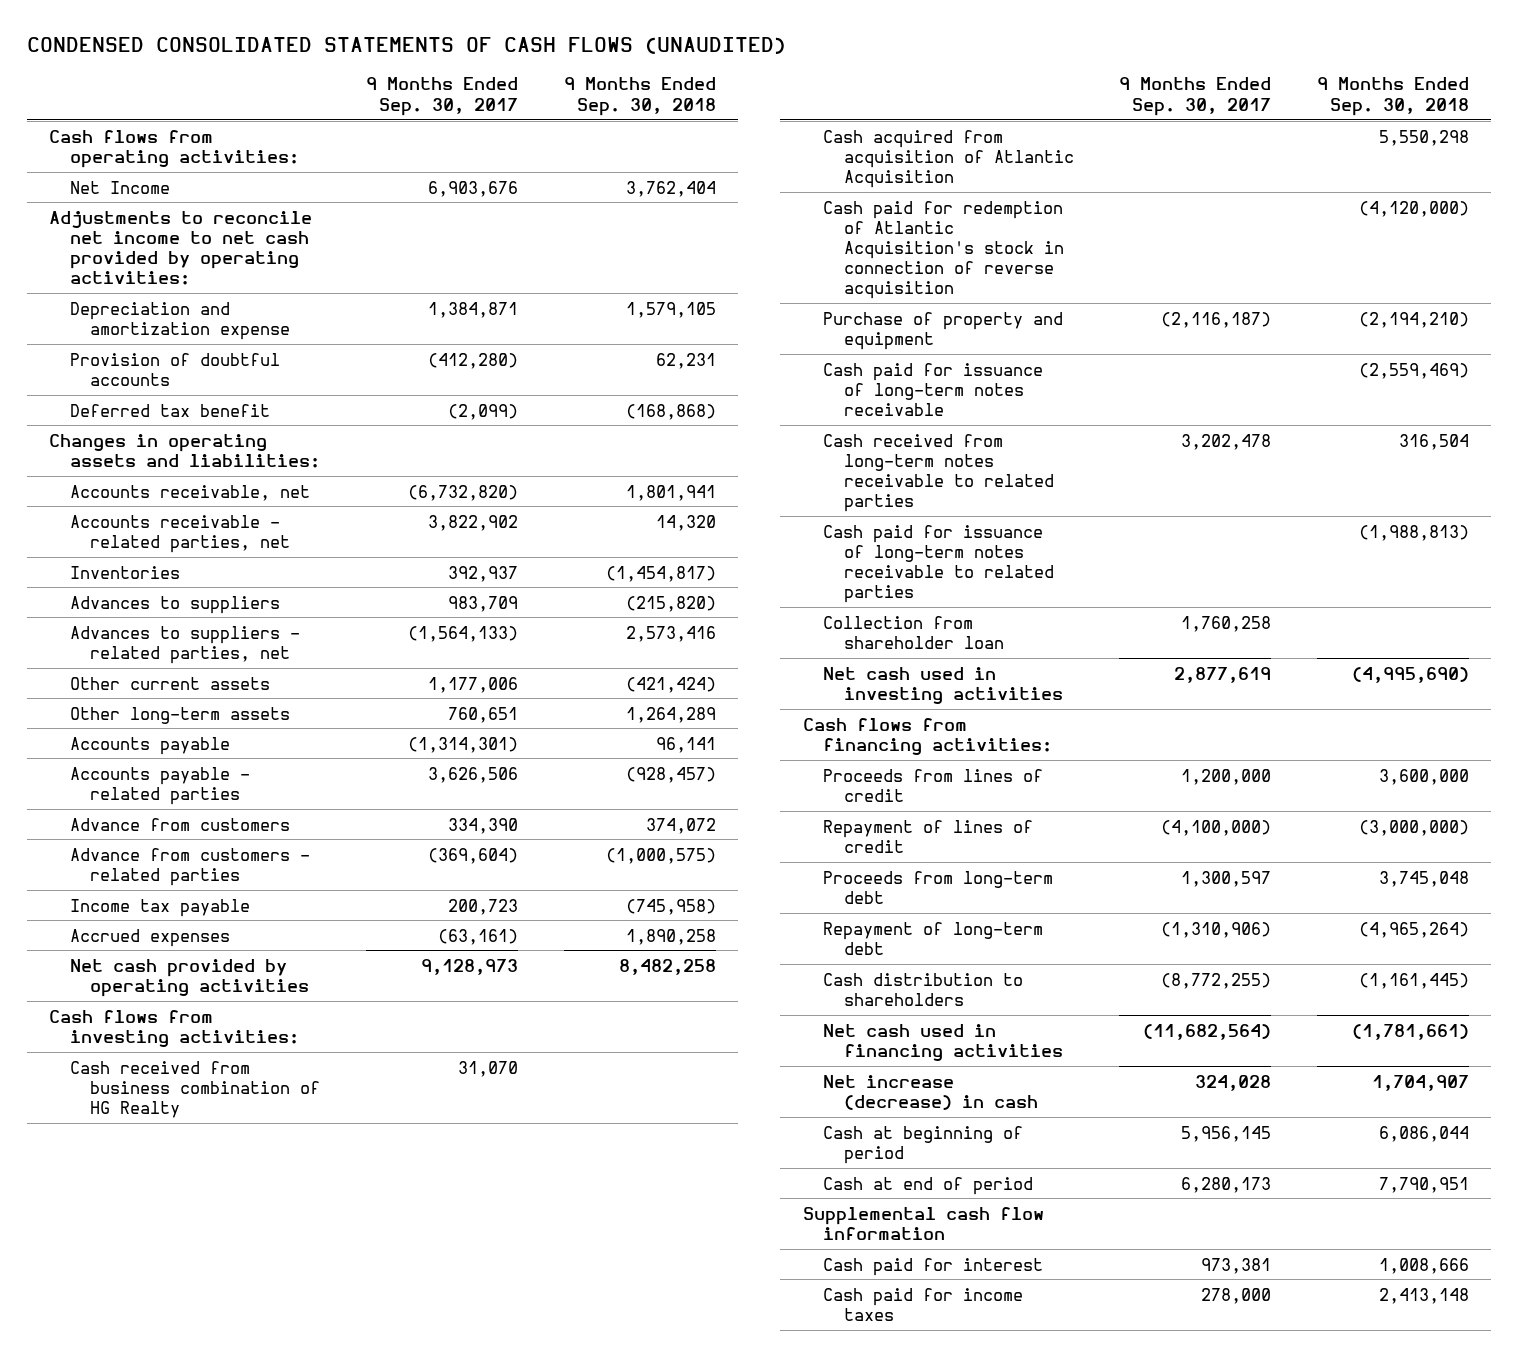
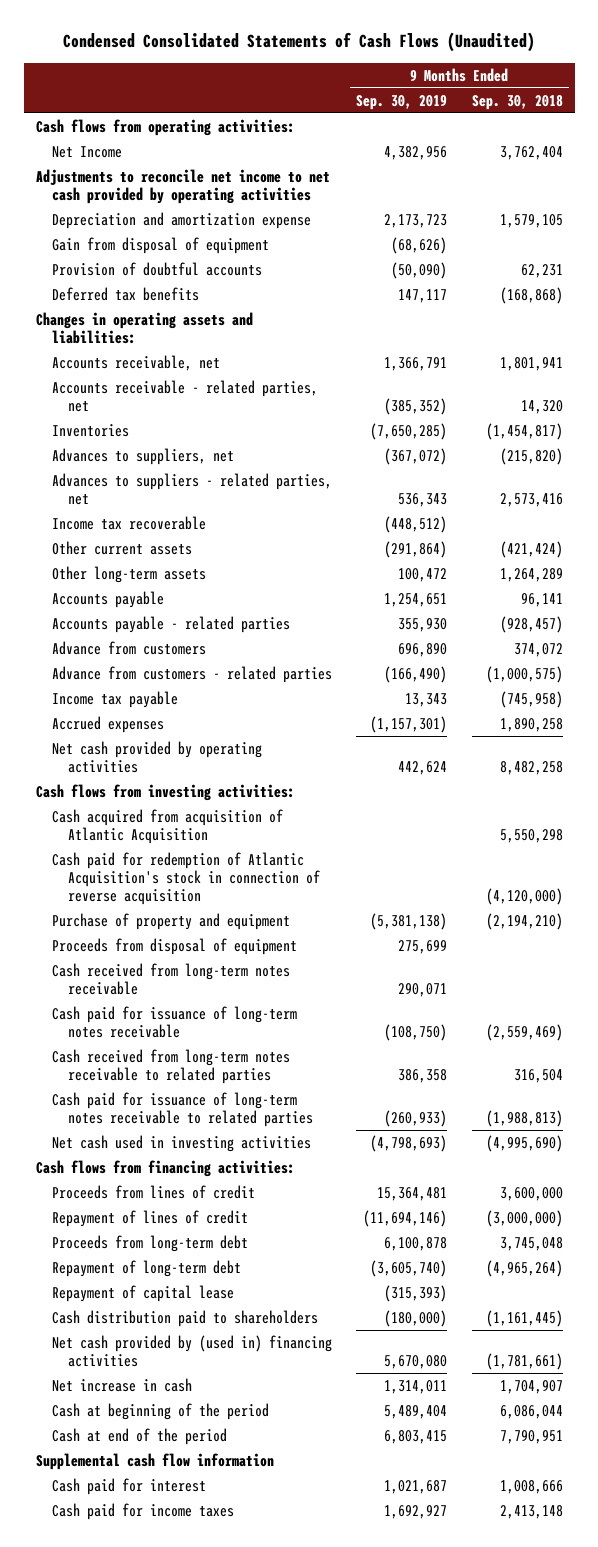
[26,37,786,55] CONDENSED CONSOLIDATED STATEMENTS OF CASH FLOWS (UNAUDITED) -> [63,32,536,53] Condensed Consolidated Statements of Cash Flows (Unaudited)
[365,77,518,116] 9 Months Ended Sep. 30, 2017 -> none
none -> [356,94,448,110] Sep. 30, 2019
[49,210,313,286] Adjustments to reconcile net income to net cash provided by operating activities: -> [35,168,330,205] Adjustments to reconcile net income to net cash provided by operating activities
none -> [52,236,270,254] Gain from disposal of equipment
[69,403,270,417] Deferred tax benefit -> [52,286,200,301] Deferred tax benefits
[69,595,280,614] Advances to suppliers -> [52,447,235,465] Advances to suppliers, net
none -> [52,515,207,530] Income tax recoverable
[69,1060,321,1118] Cash received from business combination of HG Realty -> none
none -> [52,937,298,955] Proceeds from disposal of equipment
none -> [52,962,291,996] Cash received from long-term notes receivable
[823,615,1004,649] Collection from shareholder loan -> none
none -> [52,1284,235,1302] Repayment of capital lease
[823,972,1024,1006] Cash distribution to shareholders -> [52,1309,319,1327] Cash distribution paid to shareholders
[823,1023,1063,1061] Net cash used in financing activities -> [52,1334,333,1368] Net cash provided by (used in) financing activities
[823,1074,1038,1110] Net increase (decrease) in cash -> [52,1377,193,1392] Net increase in cash
[823,1125,1024,1164] Cash at beginning of period -> [52,1402,270,1420] Cash at beginning of the period
[823,1176,1034,1195] Cash at end of period -> [52,1427,228,1445] Cash at end of the period

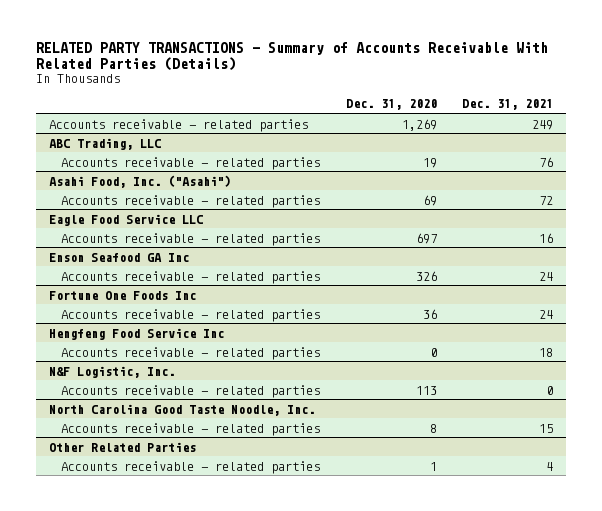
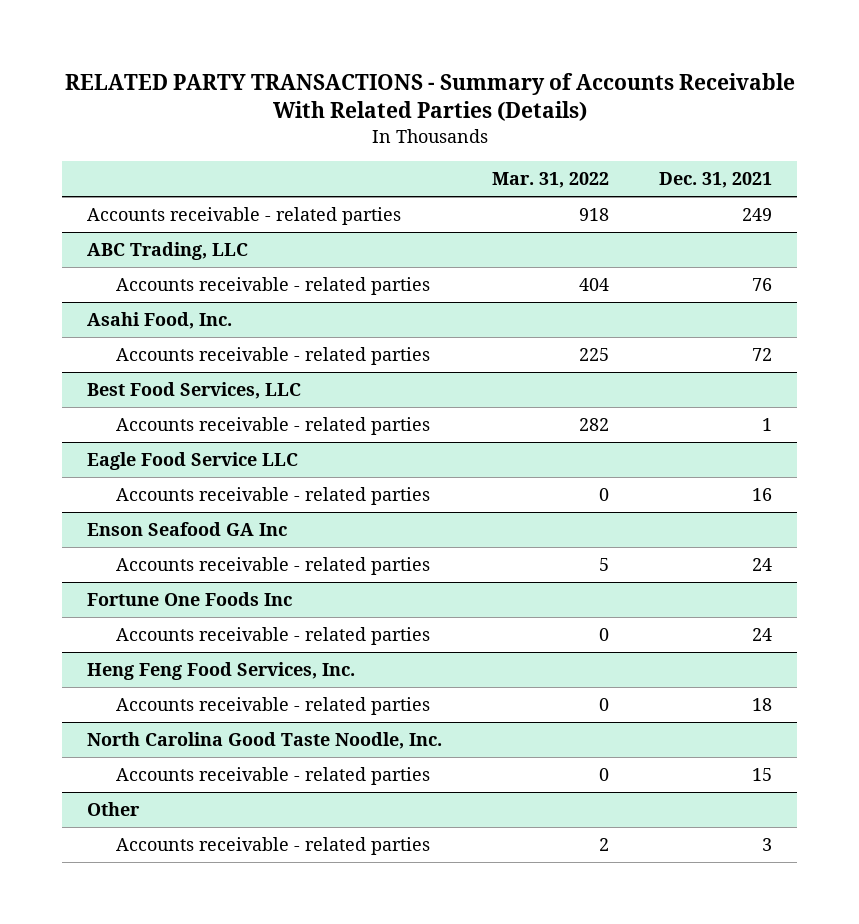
[345,99,437,111] Dec. 31, 2020 -> none
none -> [492,172,610,189] Mar. 31, 2022
[49,174,232,188] Asahi Food, Inc. ("Asahi") -> [87,312,233,330] Asahi Food, Inc.
none -> [87,382,302,400] Best Food Services, LLC
none -> [115,417,430,436] Accounts receivable - related parties
[49,327,225,340] Hengfeng Food Service Inc -> [87,662,356,681] Heng Feng Food Services, Inc.
[49,365,176,378] N&F Logistic, Inc. -> none
[61,384,321,398] Accounts receivable - related parties -> none
[49,441,197,452] Other Related Parties -> [87,802,141,817] Other
[546,461,554,471] 4 -> [762,838,773,852] 3

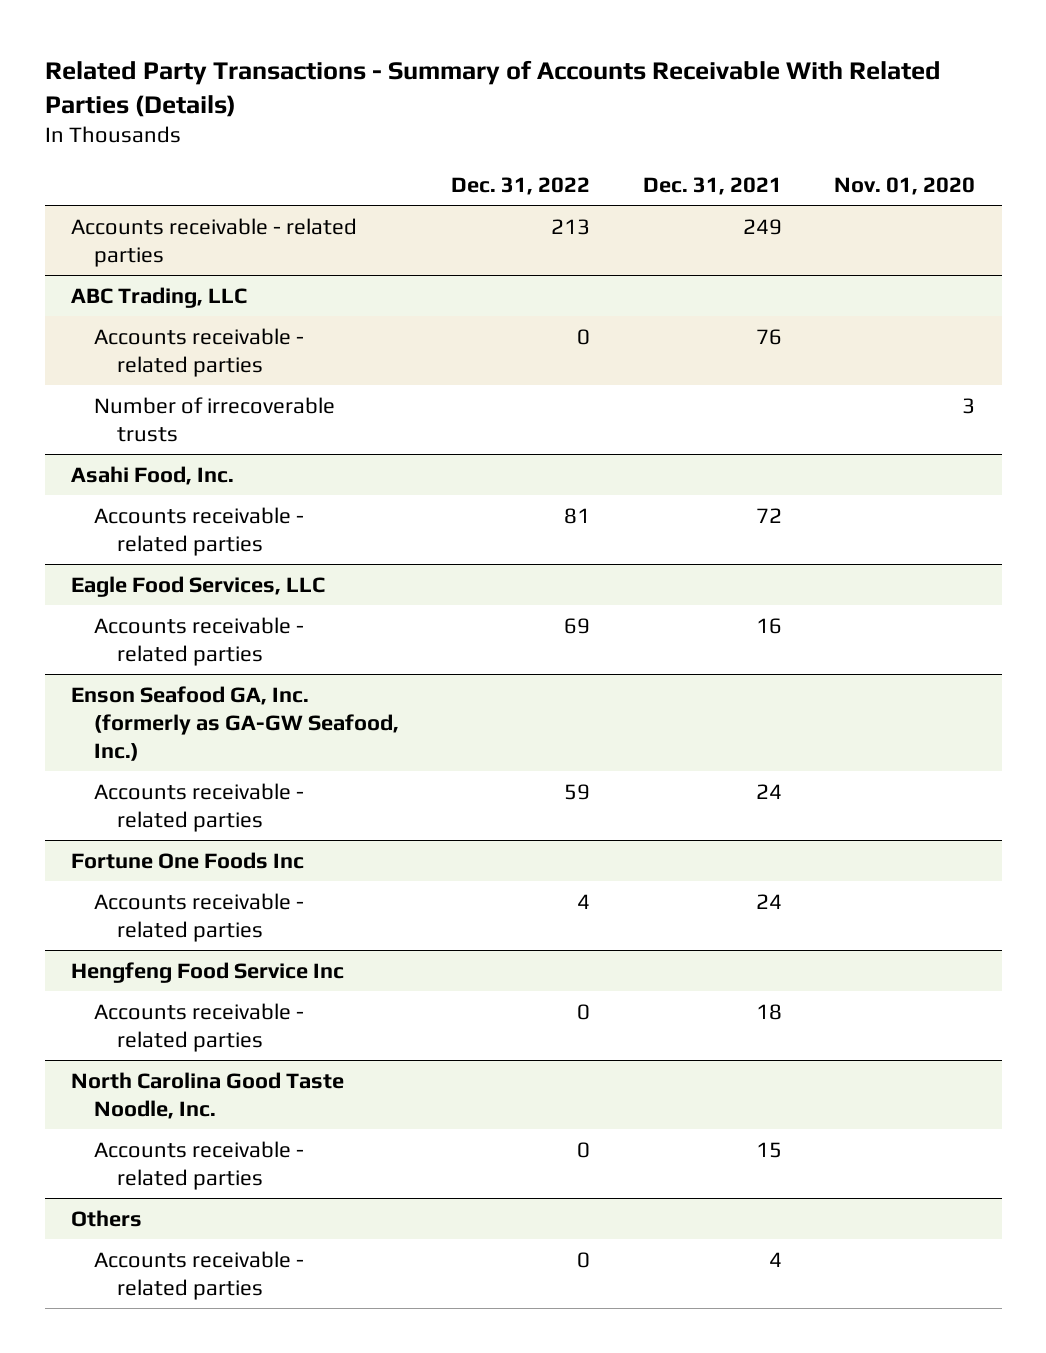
[64,73,795,122] RELATED PARTY TRANSACTIONS - Summary of Accounts Receivable With Related Parties (Details) -> [44,59,941,117] Related Party Transactions - Summary of Accounts Receivable With Related Parties (Details)
[492,172,610,189] Mar. 31, 2022 -> none
none -> [451,176,591,195] Dec. 31, 2022
none -> [834,176,976,195] Nov. 01, 2020
none -> [93,396,335,442] Number of irrecoverable trusts
[87,382,302,400] Best Food Services, LLC -> none
[115,417,430,436] Accounts receivable - related parties -> none
[87,452,299,471] Eagle Food Service LLC -> [70,575,325,597] Eagle Food Services, LLC
[87,522,288,537] Enson Seafood GA Inc -> [70,685,399,761] Enson Seafood GA, Inc. (formerly as GA-GW Seafood, Inc.)
[87,662,356,681] Heng Feng Food Services, Inc. -> [70,961,344,983] Hengfeng Food Service Inc
[87,802,141,817] Other -> [70,1209,142,1227] Others
[762,838,773,852] 3 -> [768,1251,782,1267] 4

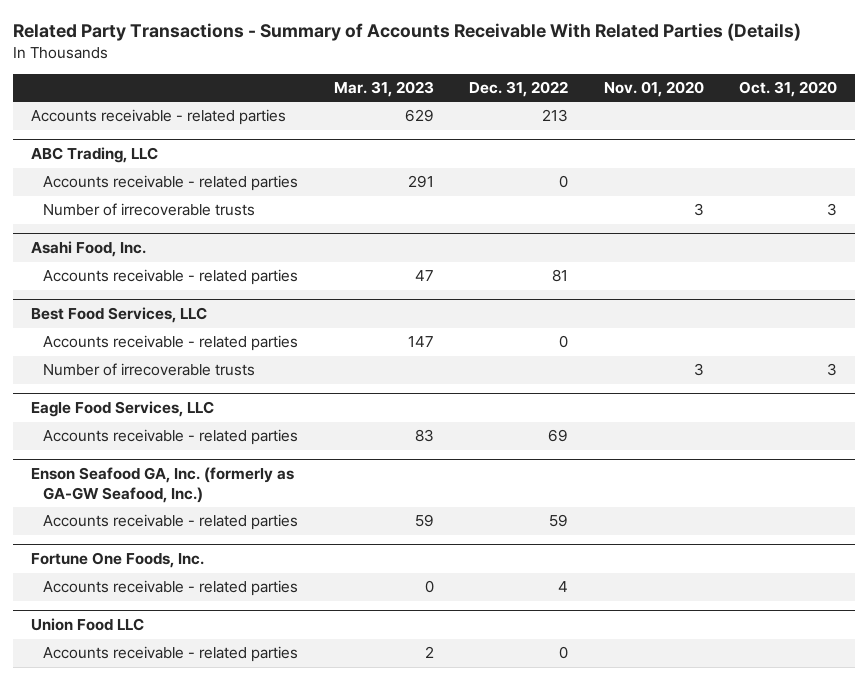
[642,176,782,195] Dec. 31, 2021 -> none
none -> [333,81,434,98] Mar. 31, 2023
none -> [739,81,838,98] Oct. 31, 2020
none -> [31,307,208,324] Best Food Services, LLC
none -> [42,335,298,352] Accounts receivable - related parties
none -> [42,363,255,377] Number of irrecoverable trusts
[70,851,304,869] Fortune One Foods Inc -> [31,552,205,569] Fortune One Foods, Inc.
[70,961,344,983] Hengfeng Food Service Inc -> none
[93,1002,304,1052] Accounts receivable - related parties -> none
[70,1071,344,1119] North Carolina Good Taste Noodle, Inc. -> none
[93,1140,304,1190] Accounts receivable - related parties -> none
[70,1209,142,1227] Others -> none
none -> [31,618,145,632] Union Food LLC

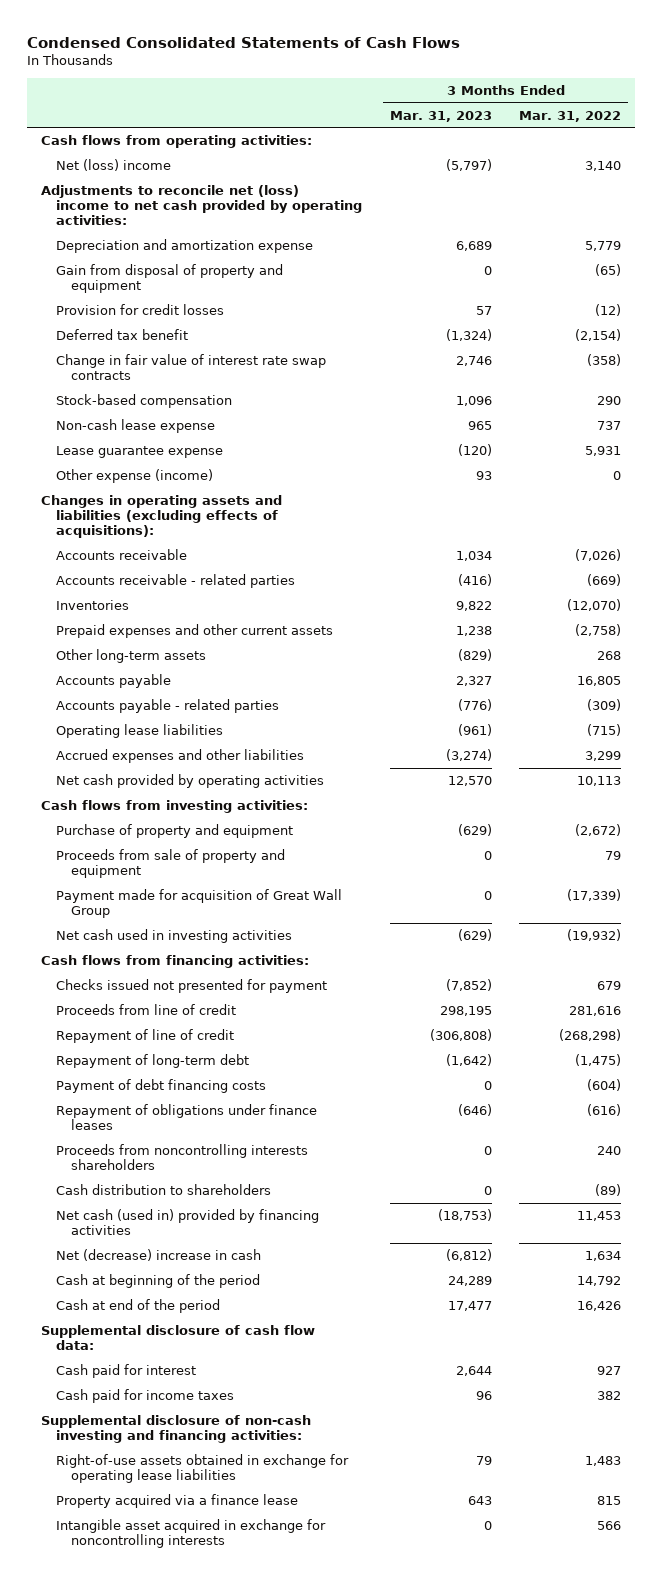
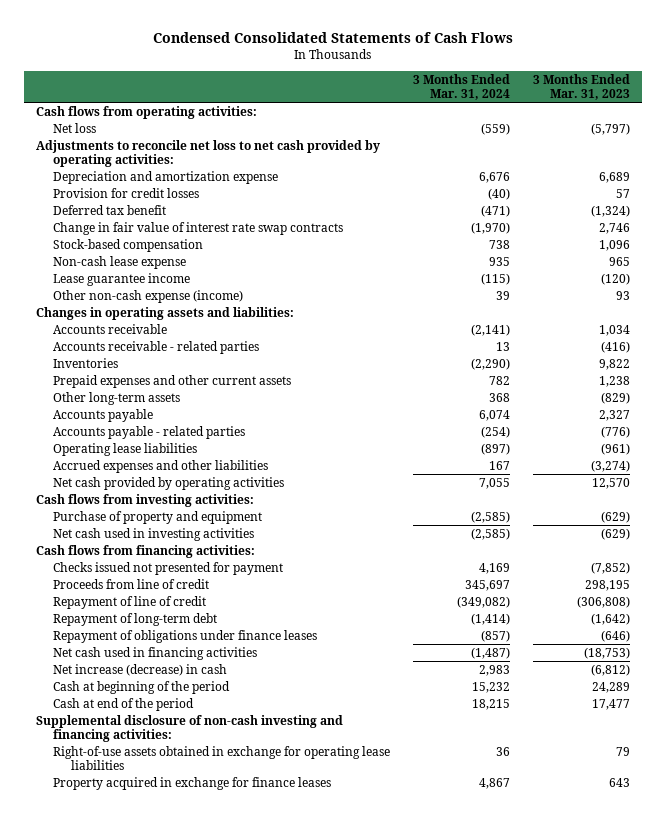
[519,110,622,122] Mar. 31, 2022 -> none
none -> [413,74,511,101] 3 Months Ended Mar. 31, 2024
[56,159,172,172] Net (loss) income -> [53,122,97,133] Net loss
[41,185,363,226] Adjustments to reconcile net (loss) income to net cash provided by operating activities: -> [35,139,380,167] Adjustments to reconcile net loss to net cash provided by operating activities:
[56,264,284,294] Gain from disposal of property and equipment -> none
[56,446,224,459] Lease guarantee expense -> [53,272,191,286] Lease guarantee income
[56,469,214,484] Other expense (income) -> [53,289,244,303] Other non-cash expense (income)
[41,495,283,539] Changes in operating assets and liabilities (excluding effects of acquisitions): -> [35,306,294,320] Changes in operating assets and liabilities:
[56,849,286,879] Proceeds from sale of property and equipment -> none
[56,889,343,919] Payment made for acquisition of Great Wall Group -> none
[56,1079,267,1094] Payment of debt financing costs -> none
[56,1144,309,1171] Proceeds from noncontrolling interests shareholders -> none
[56,1184,272,1196] Cash distribution to shareholders -> none
[56,1209,320,1236] Net cash (used in) provided by financing activities -> [53,646,258,660] Net cash used in financing activities
[56,1249,262,1262] Net (decrease) increase in cash -> [53,663,228,676] Net increase (decrease) in cash
[41,1325,316,1351] Supplemental disclosure of cash flow data: -> none
[56,1364,197,1379] Cash paid for interest -> none
[56,1389,235,1404] Cash paid for income taxes -> none
[56,1519,327,1549] Intangible asset acquired in exchange for noncontrolling interests -> none
[56,1494,299,1509] Property acquired via a finance lease -> [53,776,332,790] Property acquired in exchange for finance leases

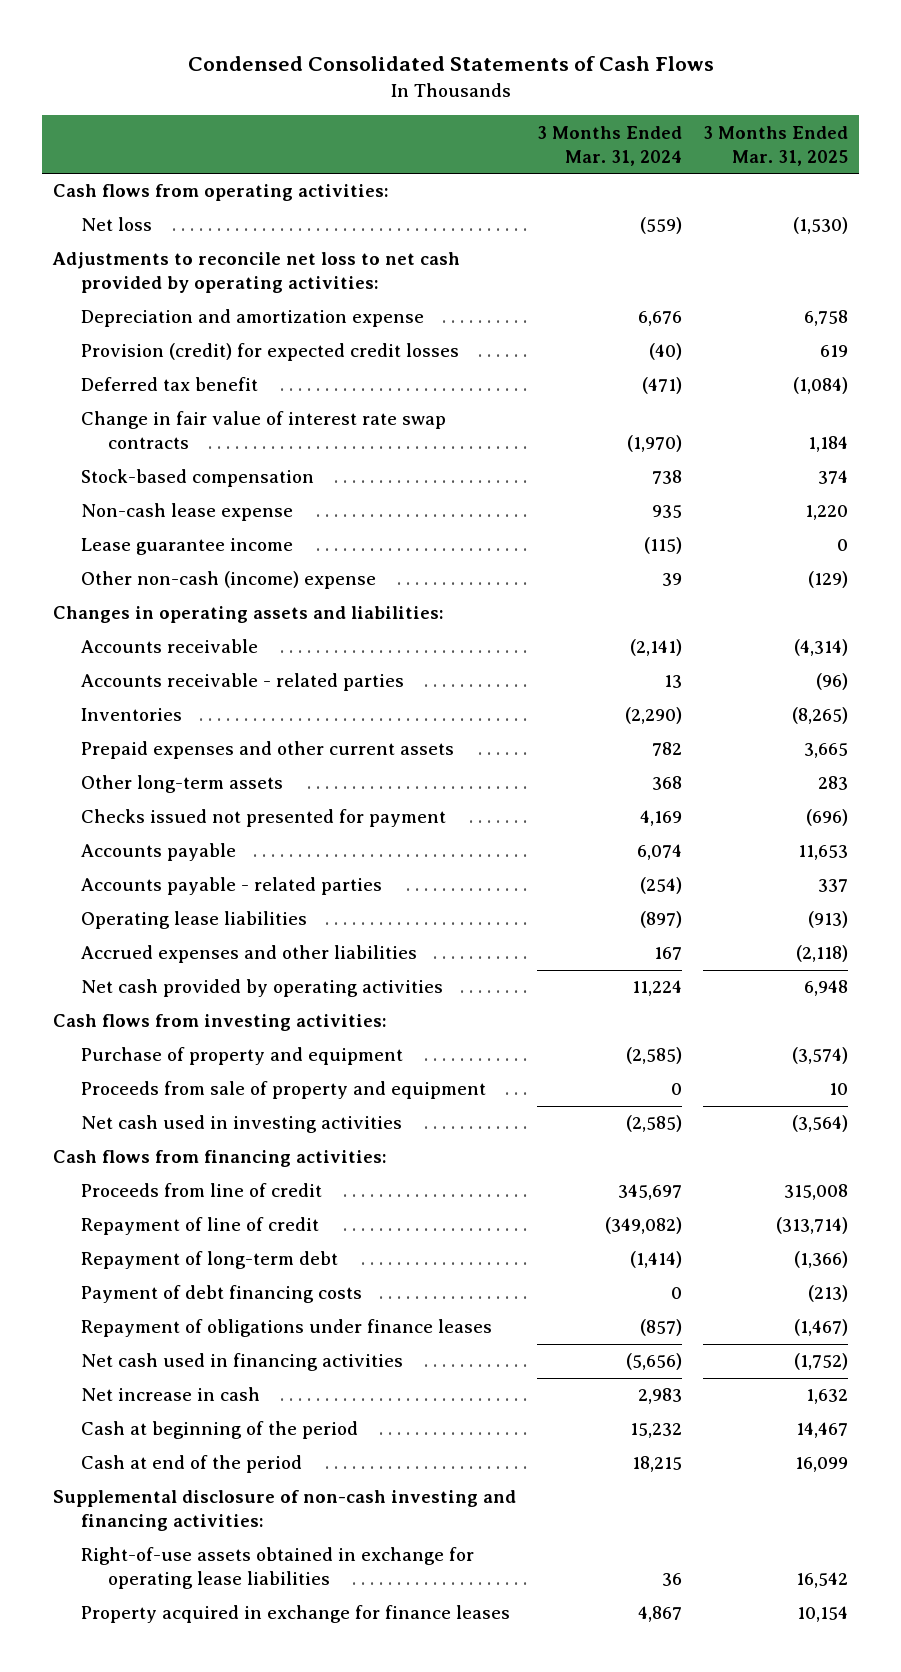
[533,74,631,101] 3 Months Ended Mar. 31, 2023 -> none
none -> [703,125,849,166] 3 Months Ended Mar. 31, 2025
[53,187,200,198] Provision for credit losses -> [80,343,459,362] Provision (credit) for expected credit losses
[53,289,244,303] Other non-cash expense (income) -> [80,571,376,590] Other non-cash (income) expense
[53,561,284,575] Checks issued not presented for payment -> [80,809,446,828] Checks issued not presented for payment
[479,477,511,489] 7,055 -> [632,980,683,997] 11,224
none -> [80,1081,486,1100] Proceeds from sale of property and equipment
none -> [80,1285,362,1304] Payment of debt financing costs
[471,646,511,659] (1,487) -> [626,1353,683,1371] (5,656)
[53,663,228,676] Net increase (decrease) in cash -> [80,1387,260,1402] Net increase in cash

